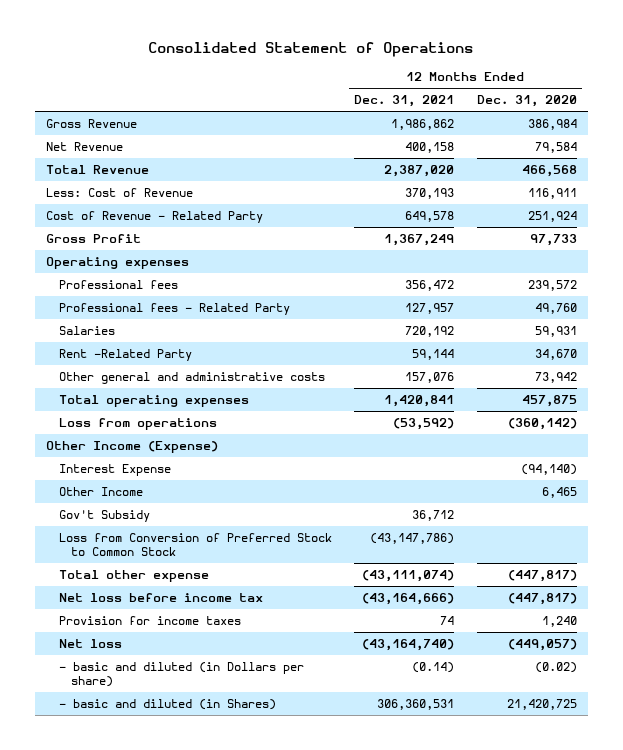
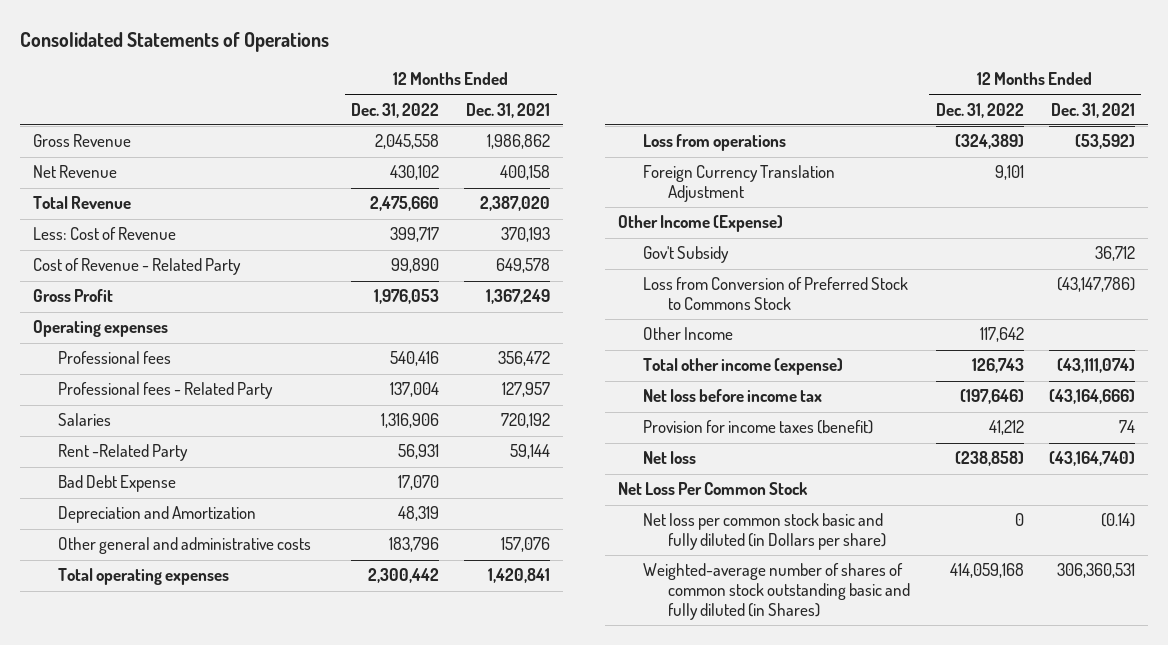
[148,42,474,58] Consolidated Statement of Operations -> [20,31,330,52] Consolidated Statements of Operations
[476,95,577,108] Dec. 31, 2020 -> none
none -> [350,102,439,118] Dec. 31, 2022
none -> [58,475,177,493] Bad Debt Expense
none -> [58,506,257,524] Depreciation and Amortization
none -> [642,165,835,203] Foreign Currency Translation Adjustment
[58,464,171,477] Interest Expense -> none
[58,533,332,557] Loss from Conversion of Preferred Stock to Common Stock -> [642,277,908,311] Loss from Conversion of Preferred Stock to Commons Stock
[58,487,143,497] Other Income -> [642,327,733,341] Other Income
[58,570,209,583] Total other expense -> [642,358,843,376] Total other income (expense)
[58,616,241,626] Provision for income taxes -> [642,420,873,435] Provision for income taxes (benefit)
none -> [617,482,808,496] Net Loss Per Common Stock
[58,662,304,688] - basic and diluted (in Dollars per share) -> [642,513,887,551] Net loss per common stock basic and fully diluted (in Dollars per share)
[58,699,276,711] - basic and diluted (in Shares) -> [642,563,911,621] Weighted-average number of shares of common stock outstanding basic and fully diluted (in Shares)

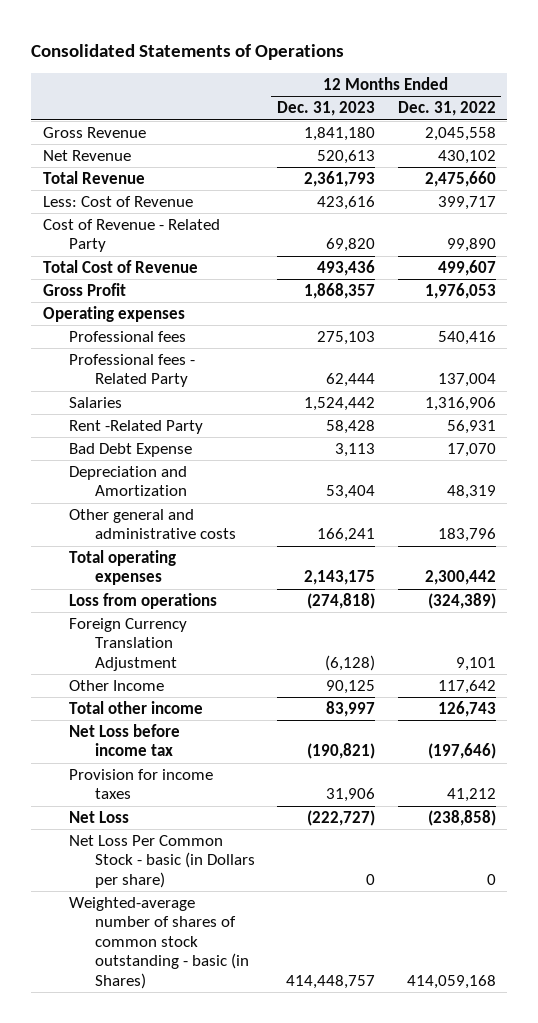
[466,102,551,118] Dec. 31, 2021 -> none
none -> [277,101,376,117] Dec. 31, 2023
none -> [42,259,198,273] Total Cost of Revenue
[617,215,783,233] Other Income (Expense) -> none
[642,246,729,264] Gov't Subsidy -> none
[642,277,908,311] Loss from Conversion of Preferred Stock to Commons Stock -> none
[617,482,808,496] Net Loss Per Common Stock -> none
[642,358,843,376] Total other income (expense) -> [68,700,203,714] Total other income
[642,389,822,403] Net loss before income tax -> [68,723,180,757] Net Loss before income tax
[642,420,873,435] Provision for income taxes (benefit) -> [68,768,213,800] Provision for income taxes
[642,451,696,465] Net loss -> [68,810,129,823] Net Loss
[642,513,887,551] Net loss per common stock basic and fully diluted (in Dollars per share) -> [68,834,255,888] Net Loss Per Common Stock - basic (in Dollars per share)
[642,563,911,621] Weighted-average number of shares of common stock outstanding basic and fully diluted (in Shares) -> [68,896,249,989] Weighted-average number of shares of common stock outstanding - basic (in Shares)

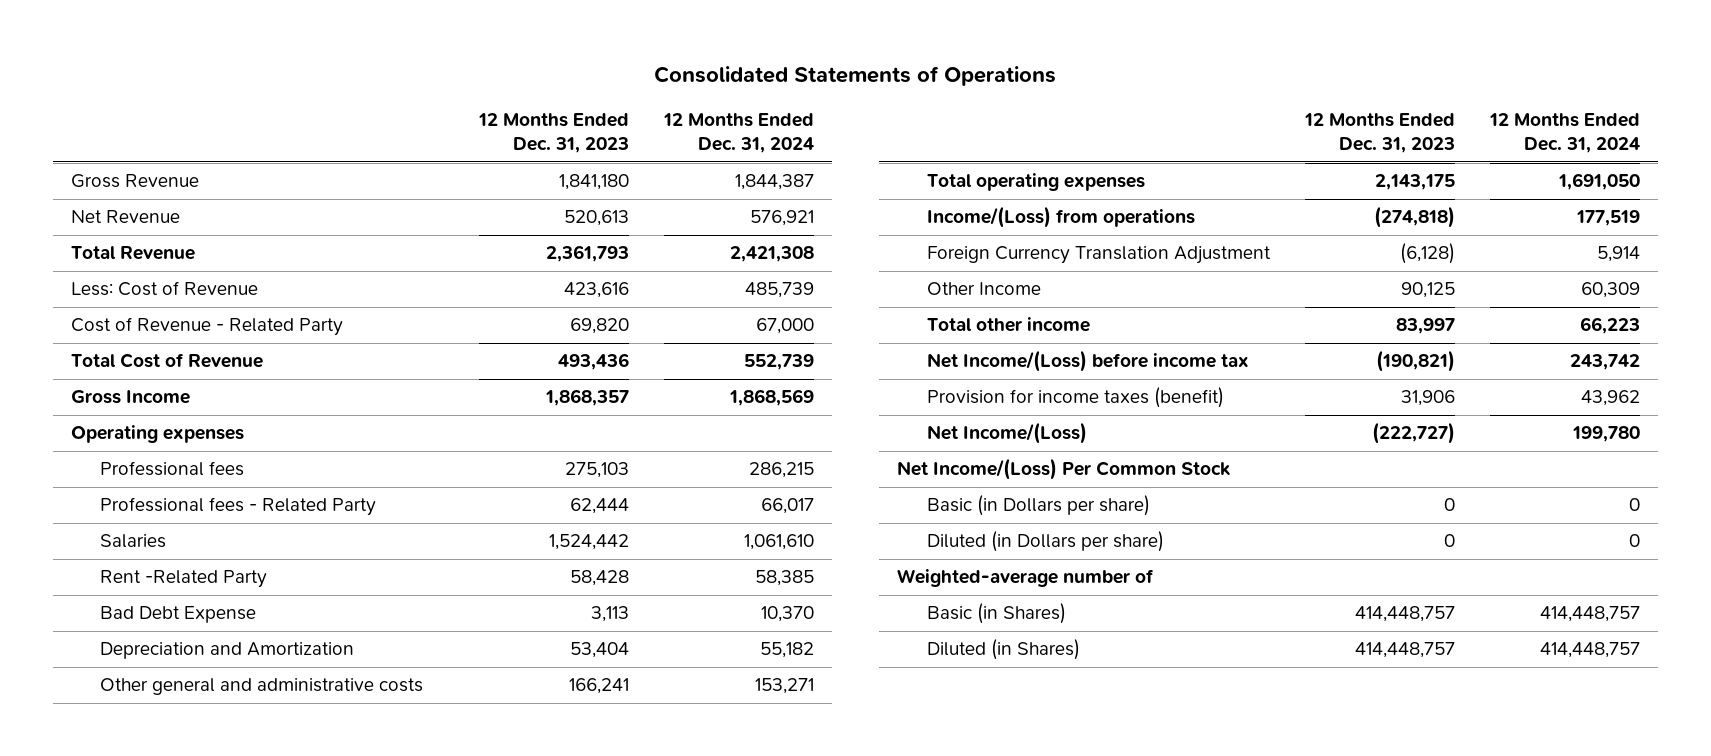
[397,101,496,117] Dec. 31, 2022 -> none
none -> [662,112,814,154] 12 Months Ended Dec. 31, 2024
[42,282,126,296] Gross Profit -> [70,390,190,405] Gross Income
[68,592,217,609] Loss from operations -> [926,206,1195,229] Income/(Loss) from operations
[68,723,180,757] Net Loss before income tax -> [926,350,1249,373] Net Income/(Loss) before income tax
[68,768,213,800] Provision for income taxes -> [926,387,1224,409] Provision for income taxes (benefit)
[68,810,129,823] Net Loss -> [926,422,1087,445] Net Income/(Loss)
none -> [896,458,1230,481] Net Income/(Loss) Per Common Stock
[68,834,255,888] Net Loss Per Common Stock - basic (in Dollars per share) -> [926,495,1150,517] Basic (in Dollars per share)
none -> [926,531,1164,553] Diluted (in Dollars per share)
none -> [896,569,1154,588] Weighted-average number of
[68,896,249,989] Weighted-average number of shares of common stock outstanding - basic (in Shares) -> [926,603,1066,625] Basic (in Shares)
none -> [926,639,1080,661] Diluted (in Shares)

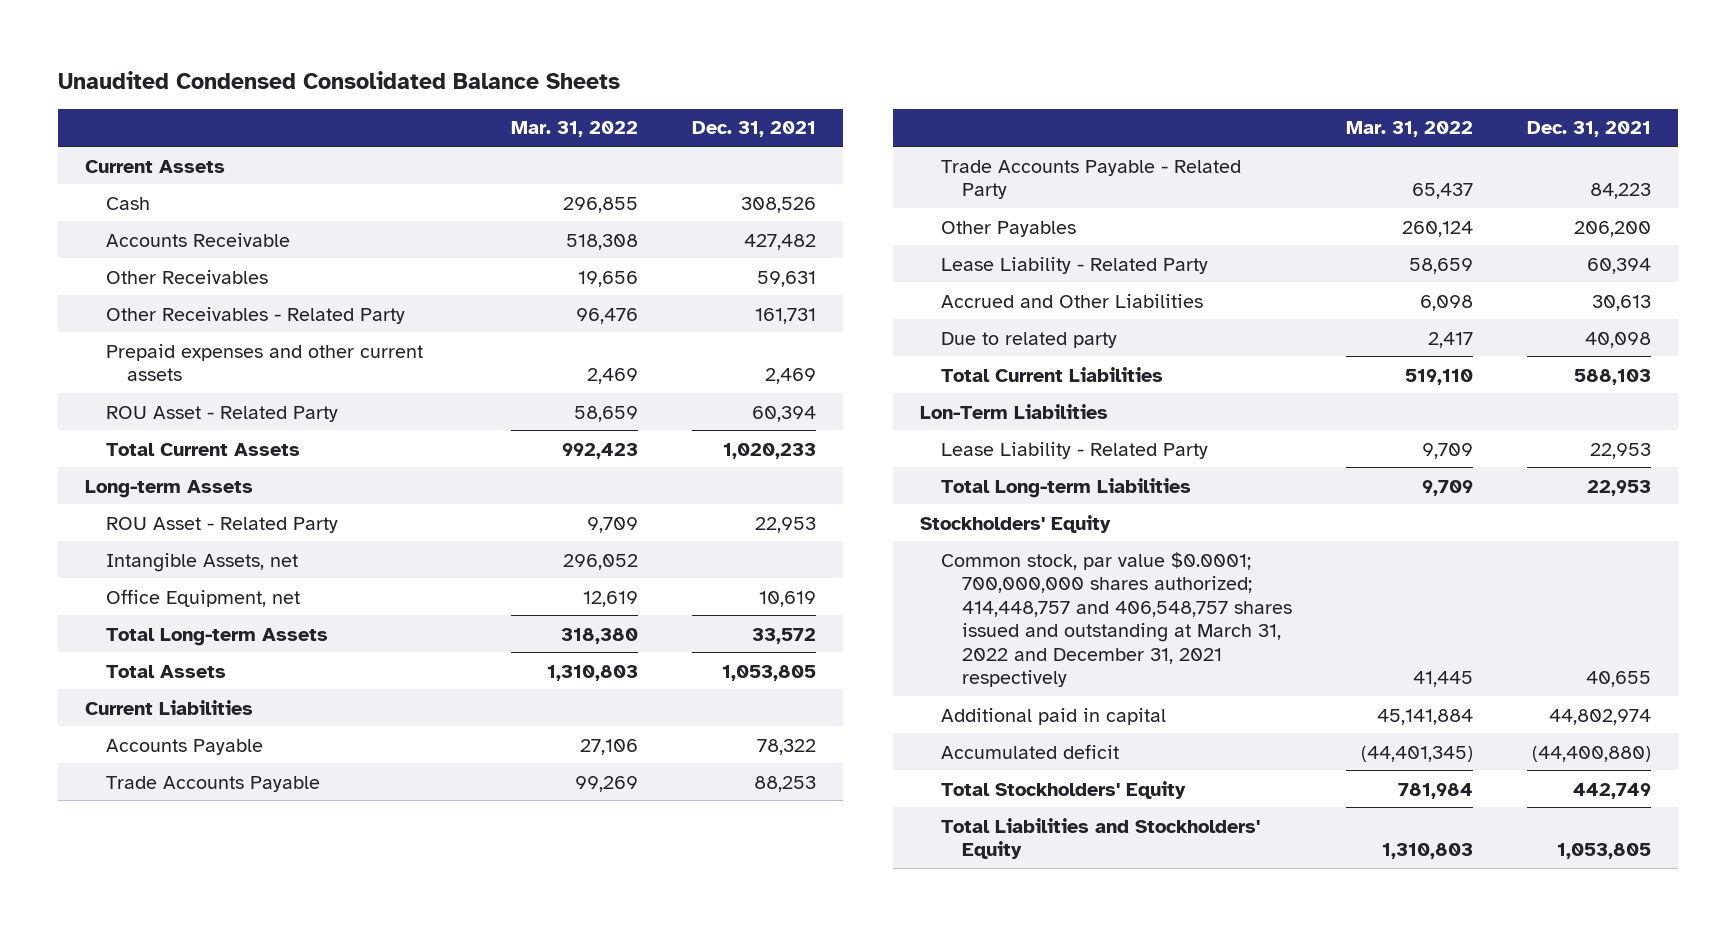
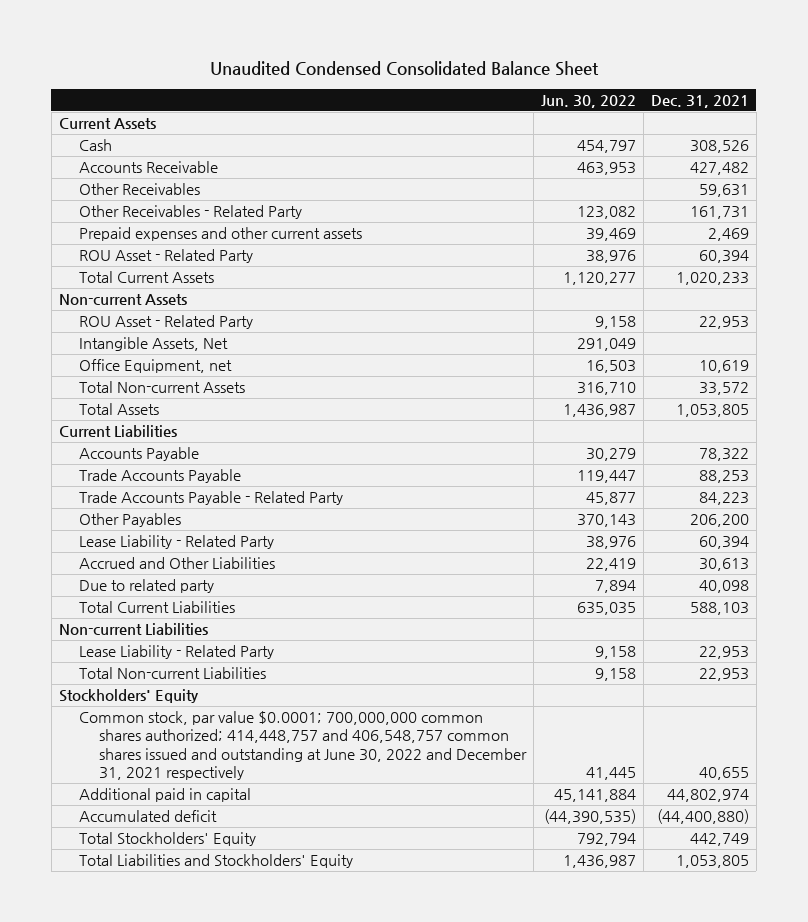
[57,70,620,89] Unaudited Condensed Consolidated Balance Sheets -> [209,61,599,77] Unaudited Condensed Consolidated Balance Sheet
[510,121,638,138] Mar. 31, 2022 -> none
none -> [541,94,637,108] Jun. 30, 2022
[84,479,253,498] Long-term Assets -> none
none -> [58,294,187,306] Non-current Assets
[105,552,298,572] Intangible Assets, net -> [78,337,228,352] Intangible Assets, Net
[105,627,328,646] Total Long-term Assets -> [78,381,245,394] Total Non-current Assets
[919,403,1108,419] Lon-Term Liabilities -> none
none -> [58,623,208,636] Non-current Liabilities
[940,477,1191,498] Total Long-term Liabilities -> [78,667,266,680] Total Non-current Liabilities
[940,551,1292,688] Common stock, par value $0.0001; 700,000,000 shares authorized; 414,448,757 and 406,548,757 shares issued and outstanding at March 31, 2022 and December 31, 2021 respectively -> [78,711,528,781] Common stock, par value $0.0001; 700,000,000 common shares authorized; 414,448,757 and 406,548,757 common shares issued and outstanding at June 30, 2022 and December 31, 2021 respectively

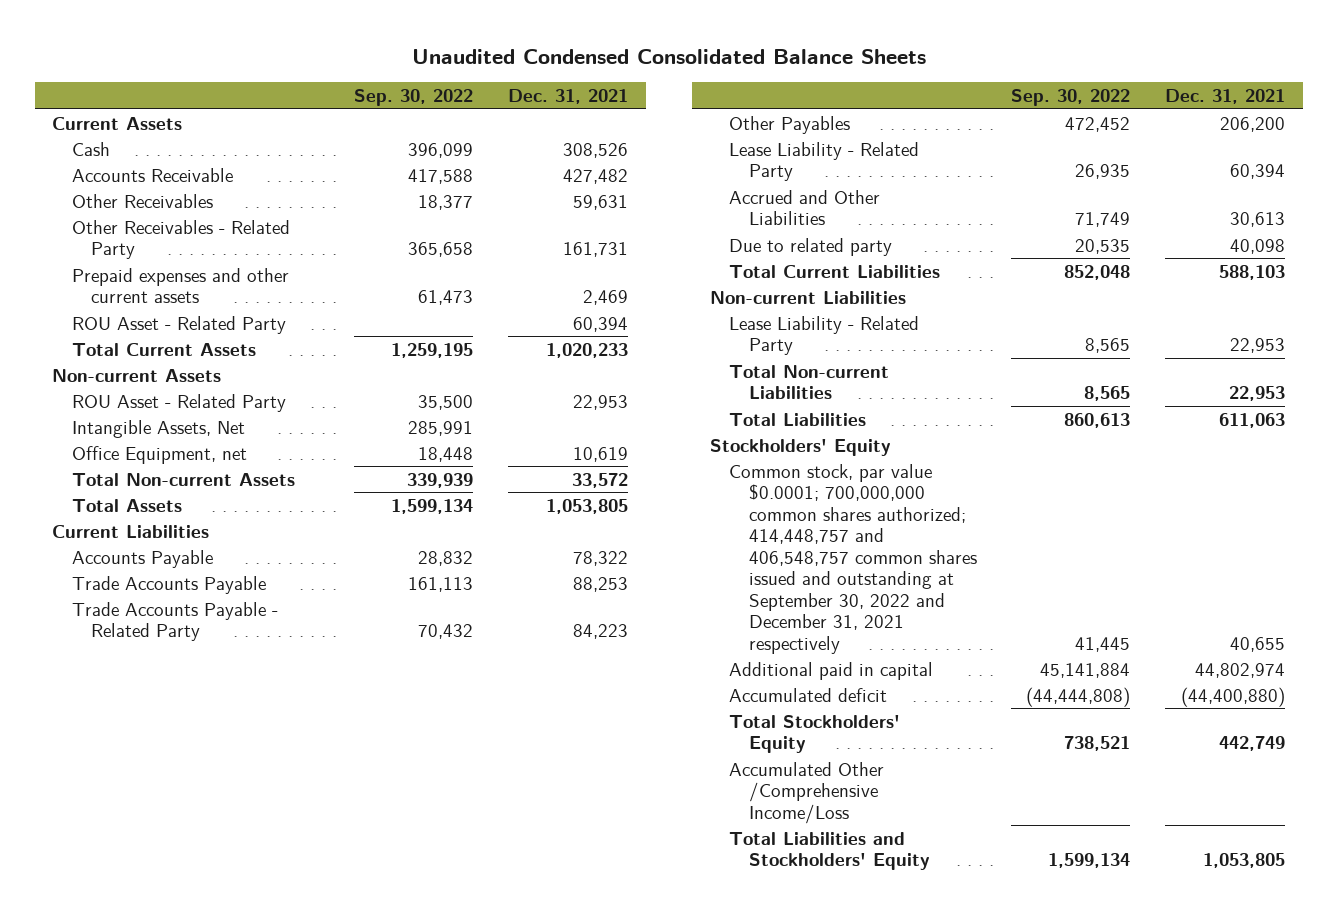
[209,61,599,77] Unaudited Condensed Consolidated Balance Sheet -> [411,48,926,64] Unaudited Condensed Consolidated Balance Sheets
[541,94,637,108] Jun. 30, 2022 -> none
none -> [354,88,474,106] Sep. 30, 2022
none -> [729,412,867,426] Total Liabilities
[78,711,528,781] Common stock, par value $0.0001; 700,000,000 common shares authorized; 414,448,757 and 406,548,757 common shares issued and outstanding at June 30, 2022 and December 31, 2021 respectively -> [729,463,977,654] Common stock, par value $0.0001; 700,000,000 common shares authorized; 414,448,757 and 406,548,757 common shares issued and outstanding at September 30, 2022 and December 31, 2021 respectively
none -> [729,761,885,824] Accumulated Other /Comprehensive Income/Loss

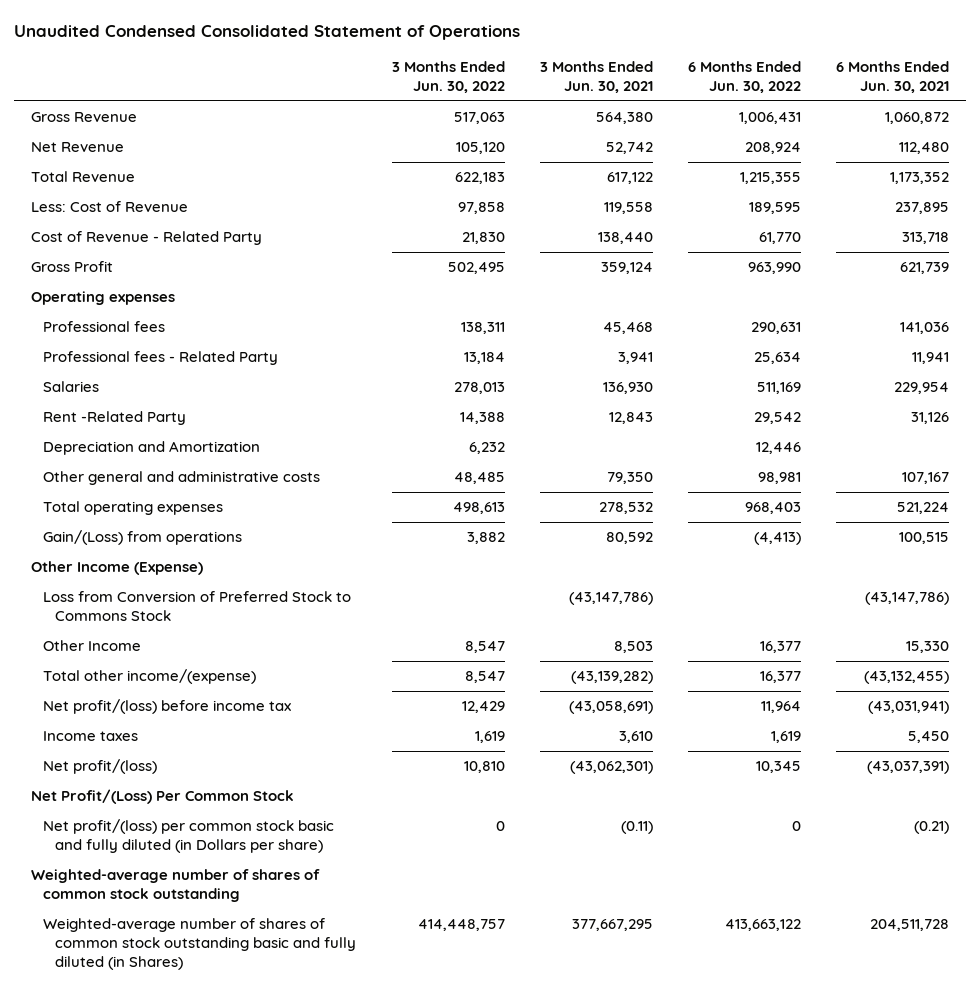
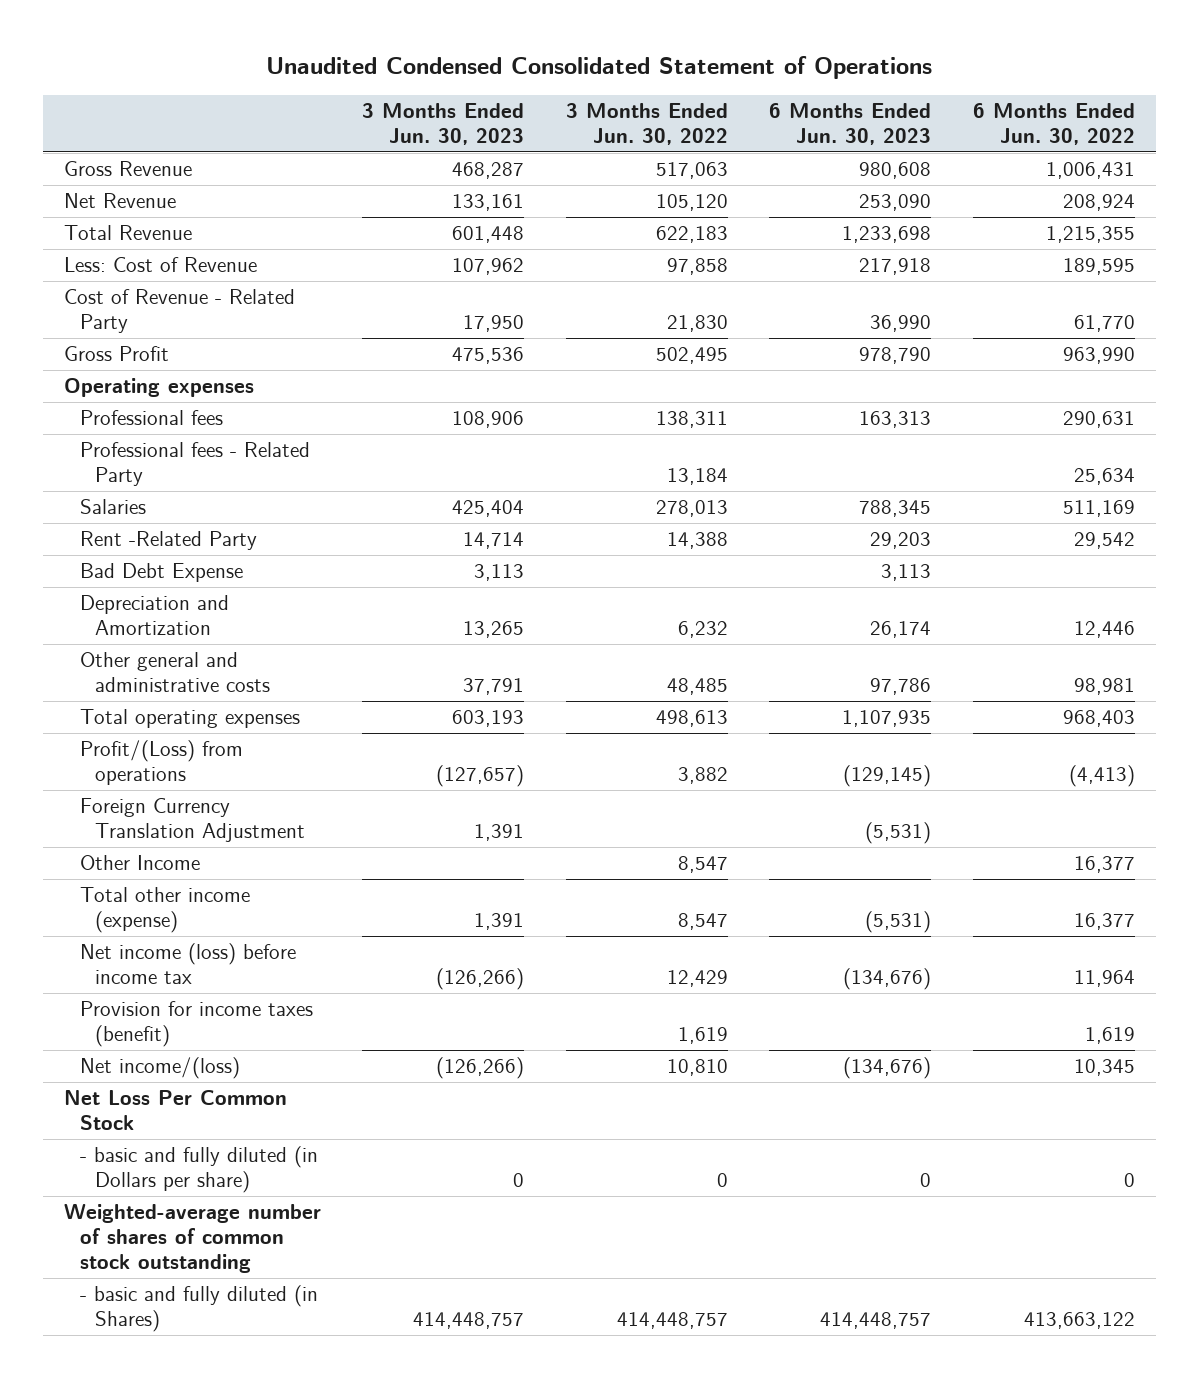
[539,61,653,93] 3 Months Ended Jun. 30, 2021 -> none
[835,61,949,93] 6 Months Ended Jun. 30, 2021 -> none
none -> [362,102,525,145] 3 Months Ended Jun. 30, 2023
none -> [769,102,932,145] 6 Months Ended Jun. 30, 2023
none -> [79,563,243,583] Bad Debt Expense
[31,561,204,576] Other Income (Expense) -> none
[43,591,352,622] Loss from Conversion of Preferred Stock to Commons Stock -> none
[43,530,243,546] Gain/(Loss) from operations -> [79,740,243,785] Profit/(Loss) from operations
none -> [79,798,306,842] Foreign Currency Translation Adjustment
[43,669,257,685] Total other income/(expense) -> [79,887,250,933] Total other income (expense)
[43,699,292,715] Net profit/(loss) before income tax -> [79,943,296,984] Net income (loss) before income tax
[43,731,139,742] Income taxes -> [79,1001,313,1047] Provision for income taxes (benefit)
[43,759,158,775] Net profit/(loss) -> [79,1057,240,1080] Net income/(loss)
[31,789,295,805] Net Profit/(Loss) Per Common Stock -> [63,1090,287,1130] Net Loss Per Common Stock
[43,819,335,854] Net profit/(loss) per common stock basic and fully diluted (in Dollars per share) -> [79,1146,318,1193] - basic and fully diluted (in Dollars per share)
[43,918,357,970] Weighted-average number of shares of common stock outstanding basic and fully diluted (in Shares) -> [79,1285,318,1332] - basic and fully diluted (in Shares)

